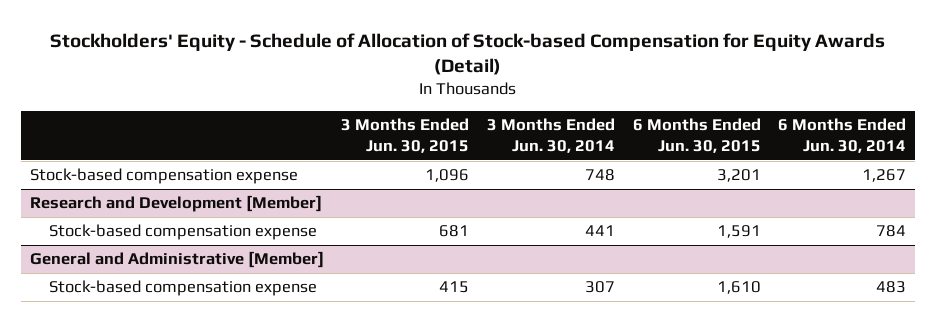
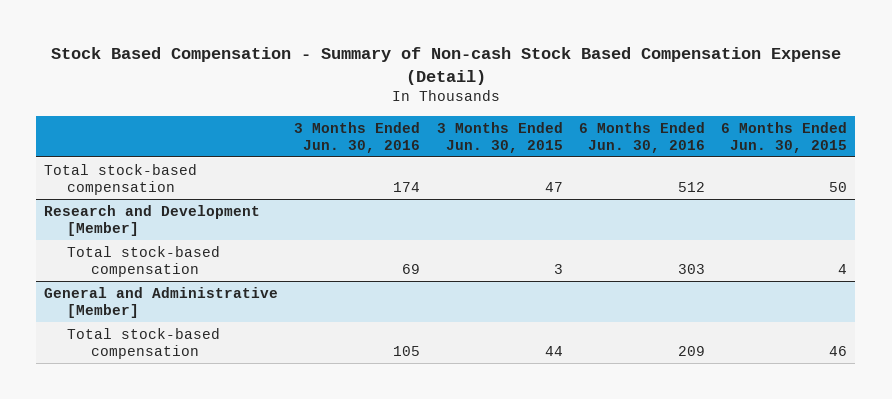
[50,32,886,76] Stockholders' Equity - Schedule of Allocation of Stock-based Compensation for Equity Awards (Detail) -> [50,46,841,85] Stock Based Compensation - Summary of Non-cash Stock Based Compensation Expense (Detail)
[487,118,616,153] 3 Months Ended Jun. 30, 2014 -> none
[778,118,907,153] 6 Months Ended Jun. 30, 2014 -> none
none -> [294,121,421,153] 3 Months Ended Jun. 30, 2016
none -> [579,121,706,153] 6 Months Ended Jun. 30, 2016
[29,168,298,185] Stock-based compensation expense -> [44,163,198,195] Total stock-based compensation
[425,169,470,183] 1,096 -> [544,181,563,192] 47
[716,169,761,183] 3,201 -> [829,181,848,192] 50
[49,224,318,241] Stock-based compensation expense -> [67,245,221,277] Total stock-based compensation
[439,225,470,238] 681 -> [553,263,563,274] 3
[716,225,761,239] 1,591 -> [838,263,848,274] 4
[49,280,318,297] Stock-based compensation expense -> [67,327,221,359] Total stock-based compensation
[439,281,470,294] 415 -> [544,345,563,356] 44
[716,281,761,295] 1,610 -> [829,345,848,356] 46

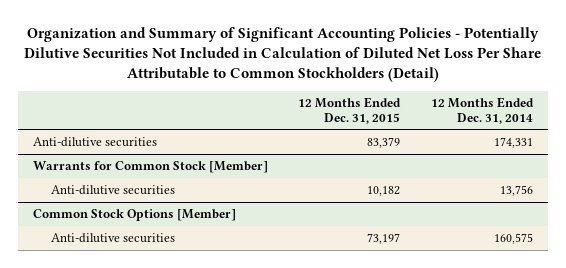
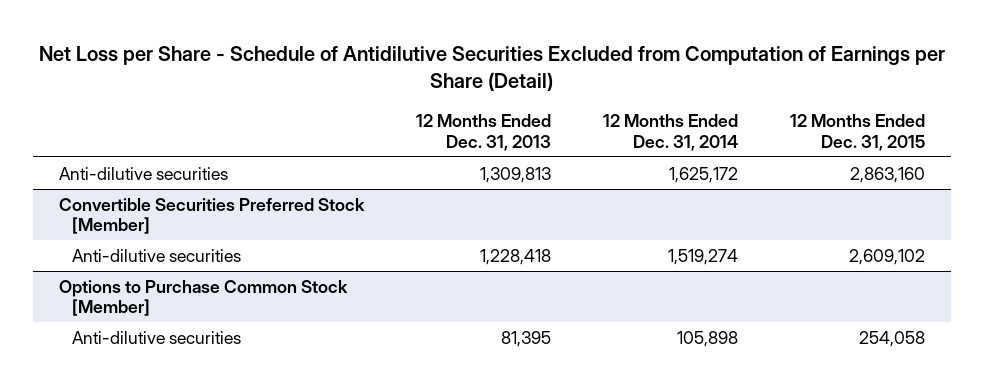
[23,26,541,82] Organization and Summary of Significant Accounting Policies - Potentially Dilutive Securities Not Included in Calculation of Diluted Net Loss Per Share Attributable to Common Stockholders (Detail) -> [39,45,946,91] Net Loss per Share - Schedule of Antidilutive Securities Excluded from Computation of Earnings per Share (Detail)
none -> [416,114,552,151] 12 Months Ended Dec. 31, 2013
[33,160,269,173] Warrants for Common Stock [Member] -> none
[367,136,401,148] 83,379 -> [850,166,926,183] 2,863,160
[493,136,533,148] 174,331 -> [669,166,739,183] 1,625,172
none -> [59,197,366,235] Convertible Securities Preferred Stock [Member]
[367,185,401,196] 10,182 -> [849,248,926,265] 2,609,102
[499,184,533,196] 13,756 -> [668,248,739,265] 1,519,274
[33,208,237,221] Common Stock Options [Member] -> [59,279,349,317] Options to Purchase Common Stock [Member]
[367,232,401,244] 73,197 -> [859,330,926,347] 254,058
[493,232,533,244] 160,575 -> [677,330,739,347] 105,898

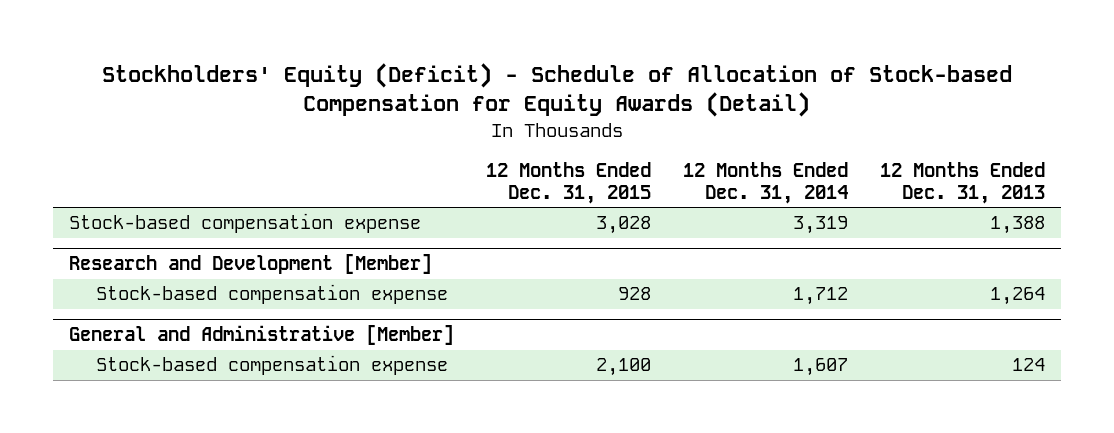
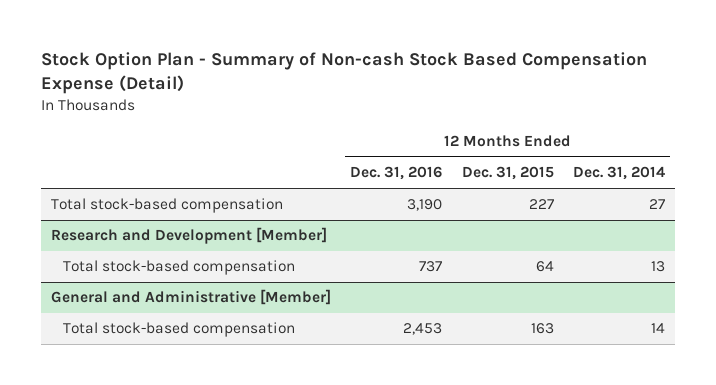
[101,63,1012,118] Stockholders' Equity (Deficit) - Schedule of Allocation of Stock-based Compensation for Equity Awards (Detail) -> [41,52,648,95] Stock Option Plan - Summary of Non-cash Stock Based Compensation Expense (Detail)
[879,161,1045,204] 12 Months Ended Dec. 31, 2013 -> none
none -> [350,166,443,181] Dec. 31, 2016
[68,213,421,234] Stock-based compensation expense -> [51,198,284,214] Total stock-based compensation
[595,216,651,235] 3,028 -> [528,199,554,210] 227
[792,216,848,235] 3,319 -> [648,199,665,210] 27
[95,284,448,305] Stock-based compensation expense -> [62,260,295,276] Total stock-based compensation
[617,287,651,301] 928 -> [535,261,554,273] 64
[792,287,848,306] 1,712 -> [650,261,665,273] 13
[95,355,448,376] Stock-based compensation expense -> [62,322,295,338] Total stock-based compensation
[595,358,651,377] 2,100 -> [530,323,554,335] 163
[792,358,848,377] 1,607 -> [650,323,665,334] 14

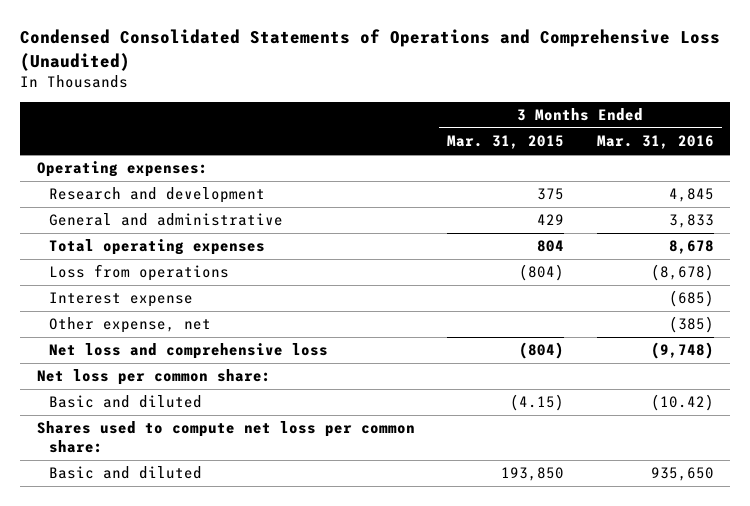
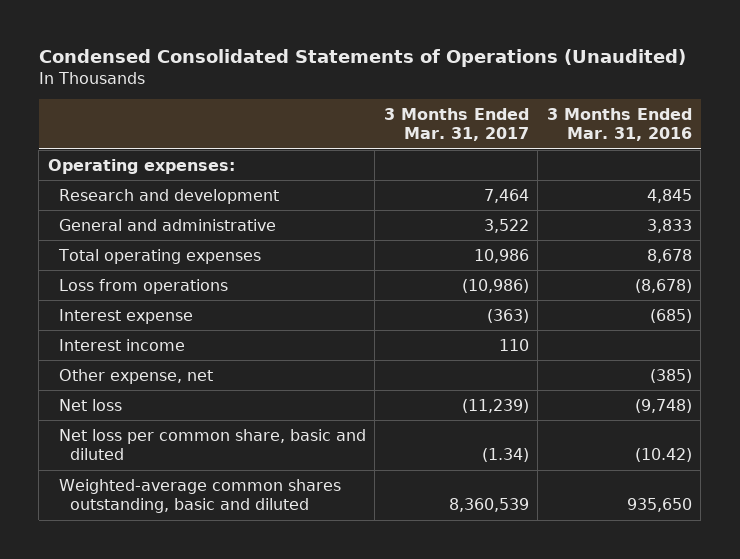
[20,29,721,71] Condensed Consolidated Statements of Operations and Comprehensive Loss (Unaudited) -> [38,48,686,67] Condensed Consolidated Statements of Operations (Unaudited)
[447,135,565,150] Mar. 31, 2015 -> none
none -> [383,107,529,142] 3 Months Ended Mar. 31, 2017
none -> [58,338,185,351] Interest income
[36,369,271,386] Net loss per common share: -> none
[36,421,415,454] Shares used to compute net loss per common share: -> none
[48,343,328,360] Net loss and comprehensive loss -> [58,398,122,411] Net loss
[48,395,202,409] Basic and diluted -> [58,428,366,461] Net loss per common share, basic and diluted
[48,466,202,480] Basic and diluted -> [58,478,341,514] Weighted-average common shares outstanding, basic and diluted

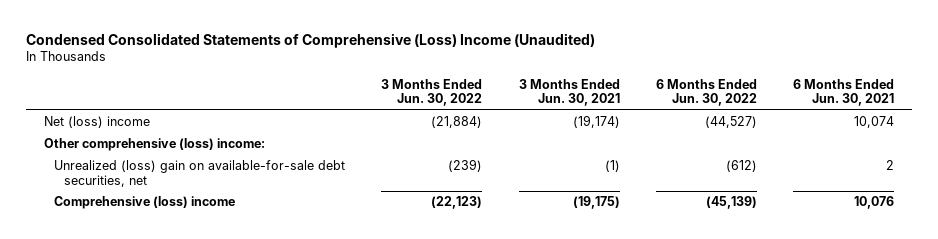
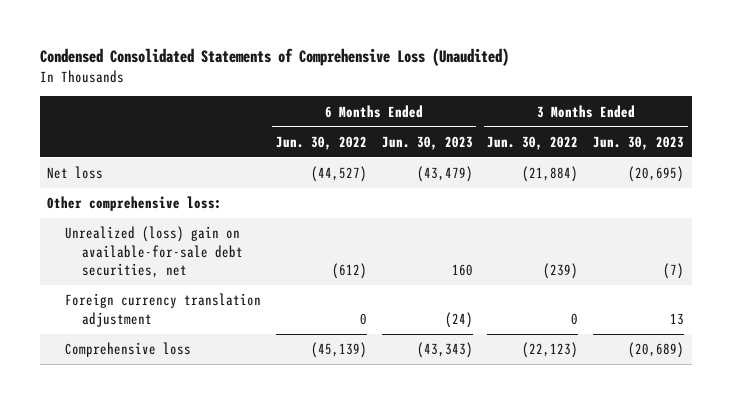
[25,32,595,48] Condensed Consolidated Statements of Comprehensive (Loss) Income (Unaudited) -> [39,48,509,67] Condensed Consolidated Statements of Comprehensive Loss (Unaudited)
[518,78,620,107] 3 Months Ended Jun. 30, 2021 -> none
[793,78,895,107] 6 Months Ended Jun. 30, 2021 -> none
none -> [381,135,473,150] Jun. 30, 2023
none -> [593,135,685,150] Jun. 30, 2023
[43,116,150,129] Net (loss) income -> [47,166,104,180] Net loss
[43,138,265,152] Other comprehensive (loss) income: -> [47,196,223,212] Other comprehensive loss:
none -> [64,293,261,327] Foreign currency translation adjustment
[53,196,235,210] Comprehensive (loss) income -> [64,342,191,358] Comprehensive loss

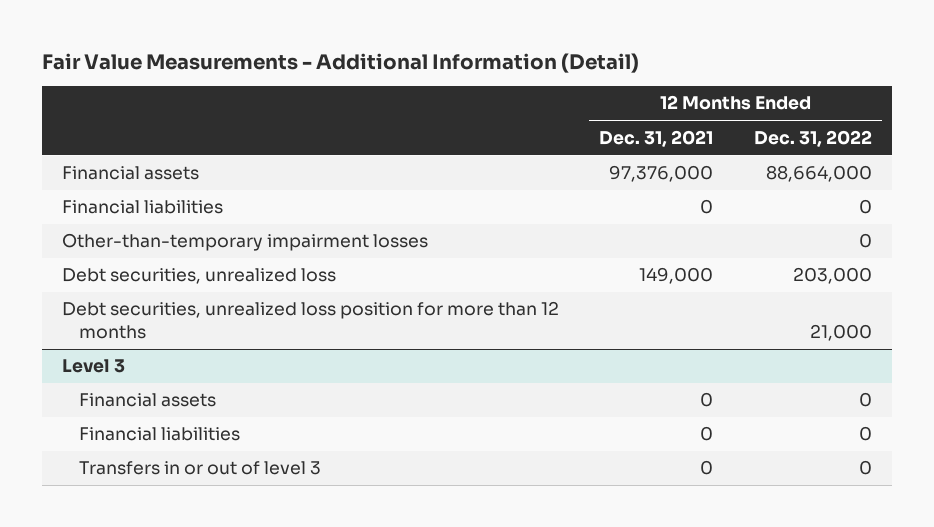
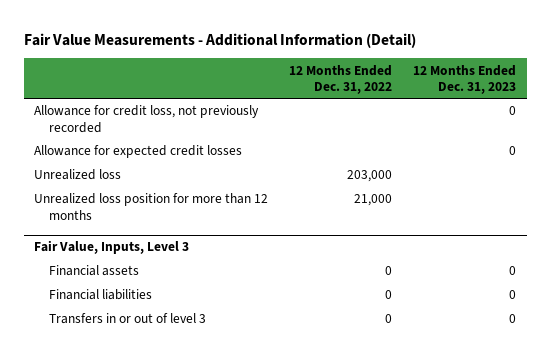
[599,129,714,147] Dec. 31, 2021 -> none
none -> [413,64,517,95] 12 Months Ended Dec. 31, 2023
[61,166,199,181] Financial assets -> none
[61,200,223,215] Financial liabilities -> none
[61,233,428,252] Other-than-temporary impairment losses -> none
none -> [34,105,260,133] Allowance for credit loss, not previously recorded
none -> [34,145,243,159] Allowance for expected credit losses
[61,268,336,285] Debt securities, unrealized loss -> [34,169,122,181] Unrealized loss
[61,301,559,339] Debt securities, unrealized loss position for more than 12 months -> [34,193,269,220] Unrealized loss position for more than 12 months
[61,359,125,374] Level 3 -> [34,240,190,255] Fair Value, Inputs, Level 3

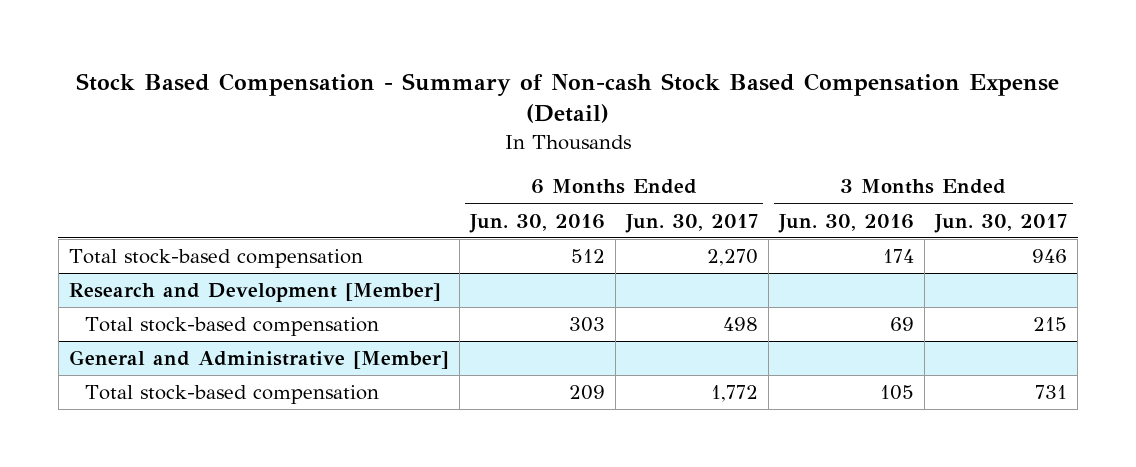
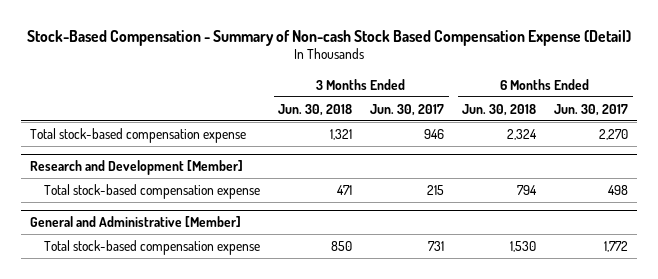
[76,72,1060,124] Stock Based Compensation - Summary of Non-cash Stock Based Compensation Expense (Detail) -> [27,29,632,46] Stock-Based Compensation - Summary of Non-cash Stock Based Compensation Expense (Detail)
[469,213,606,233] Jun. 30, 2016 -> none
[778,213,915,233] Jun. 30, 2016 -> none
none -> [278,103,353,116] Jun. 30, 2018
none -> [462,103,537,116] Jun. 30, 2018
[68,249,363,269] Total stock-based compensation -> [29,127,246,143] Total stock-based compensation expense
[85,317,380,337] Total stock-based compensation -> [44,183,261,199] Total stock-based compensation expense
[85,385,380,405] Total stock-based compensation -> [44,239,261,255] Total stock-based compensation expense

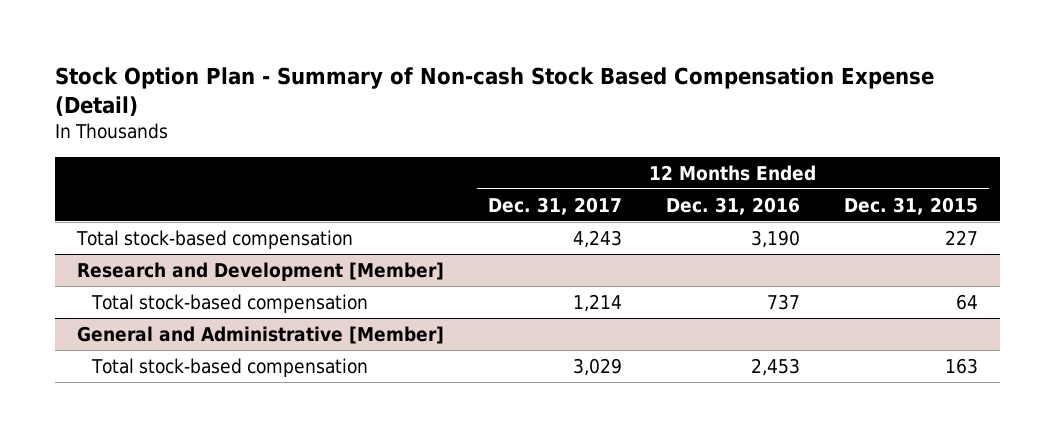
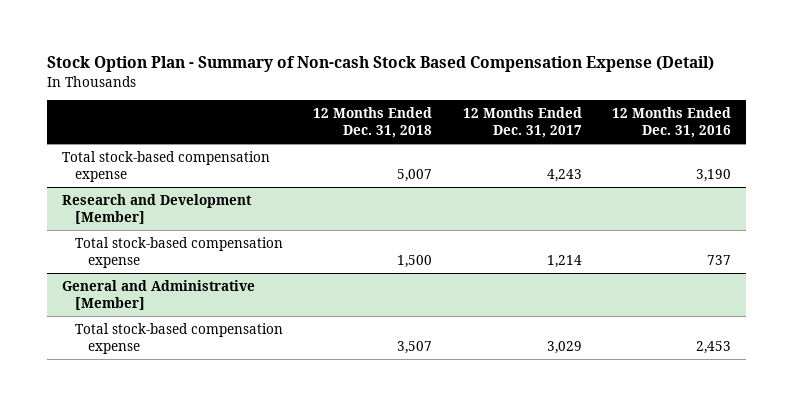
[843,196,978,215] Dec. 31, 2015 -> none
none -> [313,106,433,139] 12 Months Ended Dec. 31, 2018
[75,229,353,249] Total stock-based compensation -> [62,150,271,182] Total stock-based compensation expense
[90,293,368,313] Total stock-based compensation -> [75,236,284,268] Total stock-based compensation expense
[90,357,368,377] Total stock-based compensation -> [75,322,284,354] Total stock-based compensation expense

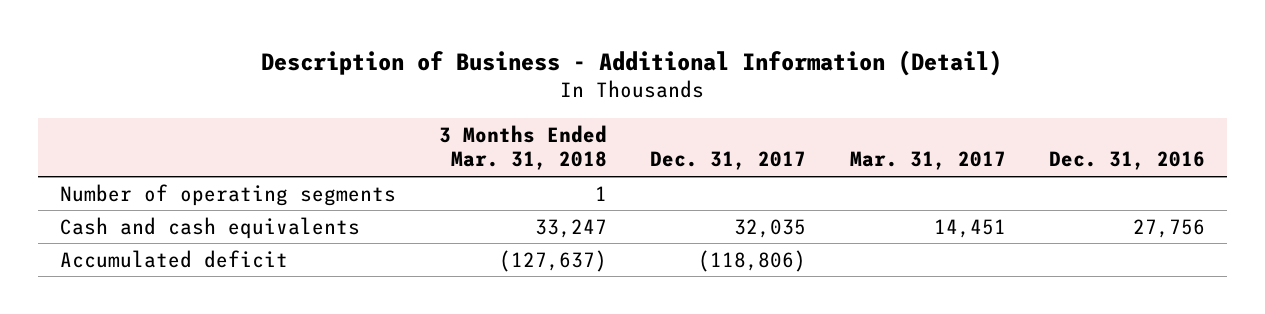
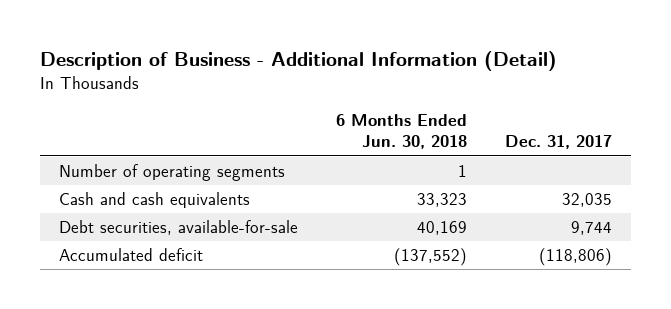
[438,124,607,171] 3 Months Ended Mar. 31, 2018 -> none
[849,151,1006,171] Mar. 31, 2017 -> none
[1049,151,1206,171] Dec. 31, 2016 -> none
none -> [335,113,467,150] 6 Months Ended Jun. 30, 2018
none -> [58,220,298,236] Debt securities, available-for-sale

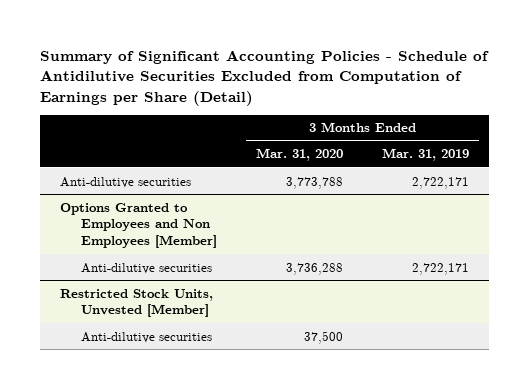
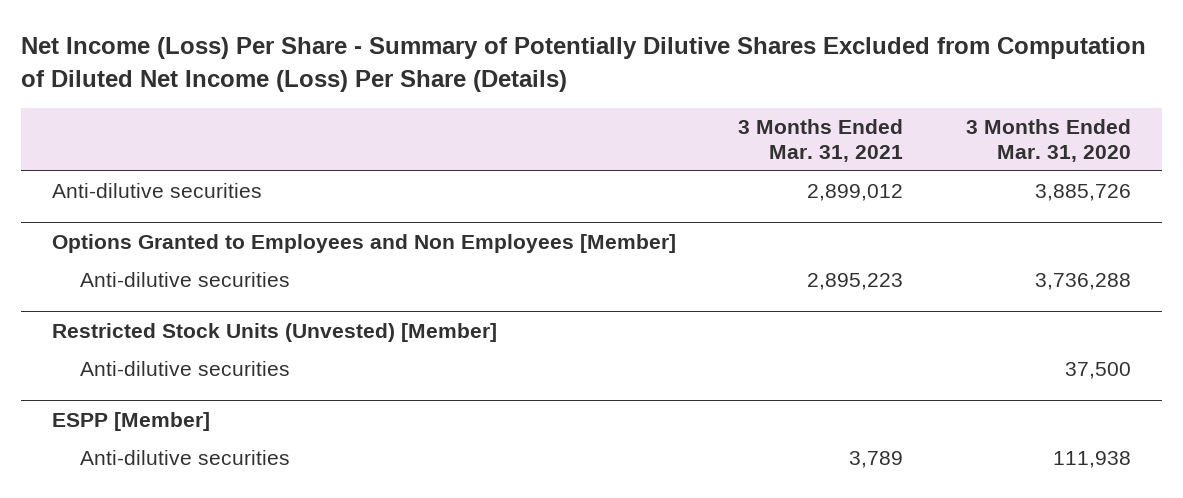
[40,49,490,106] Summary of Significant Accounting Policies - Schedule of Antidilutive Securities Excluded from Computation of Earnings per Share (Detail) -> [21,36,1147,92] Net Income (Loss) Per Share - Summary of Potentially Dilutive Shares Excluded from Computation of Diluted Net Income (Loss) Per Share (Details)
[382,148,470,162] Mar. 31, 2019 -> none
none -> [738,118,904,162] 3 Months Ended Mar. 31, 2021
[286,176,344,189] 3,773,788 -> [1034,184,1131,202] 3,885,726
[59,288,213,318] Restricted Stock Units, Unvested [Member] -> [52,322,498,342] Restricted Stock Units (Unvested) [Member]
none -> [52,411,211,431] ESPP [Member]
none -> [80,450,291,466] Anti-dilutive securities

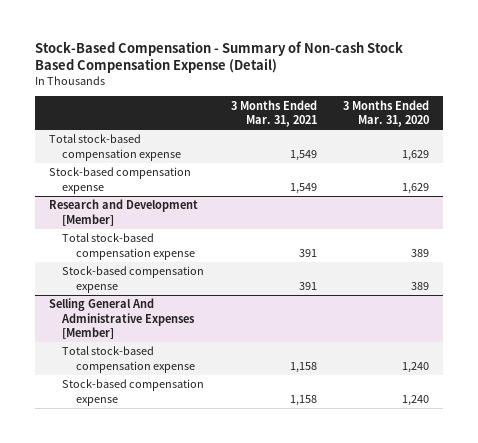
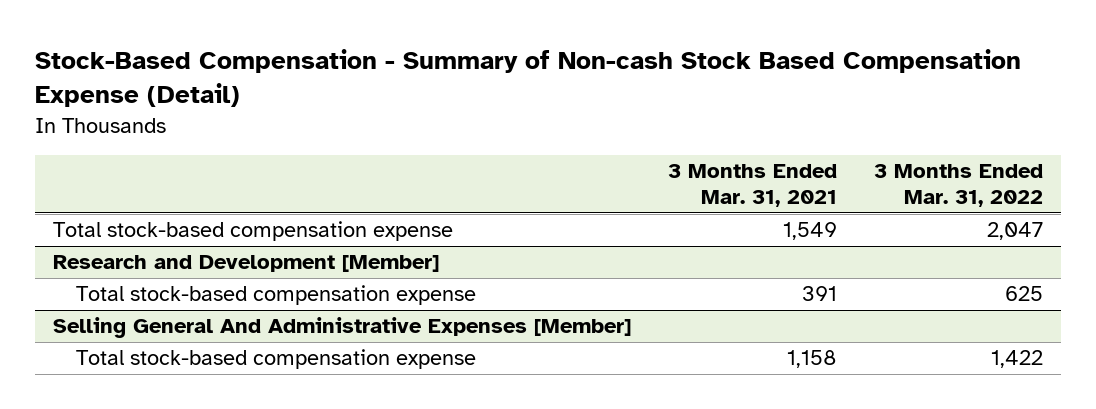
[343,99,430,127] 3 Months Ended Mar. 31, 2020 -> none
none -> [873,164,1043,208] 3 Months Ended Mar. 31, 2022
[48,167,191,194] Stock-based compensation expense -> none
[62,266,205,293] Stock-based compensation expense -> none
[62,379,205,406] Stock-based compensation expense -> none

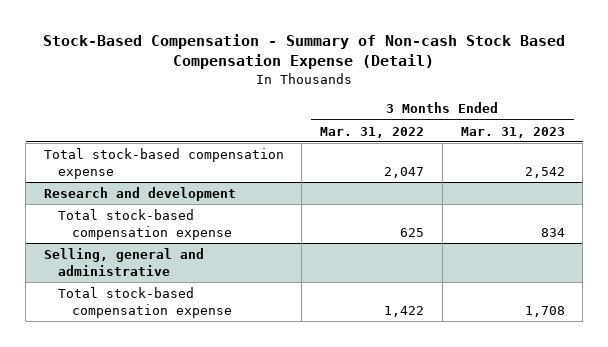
[667,164,837,208] 3 Months Ended Mar. 31, 2021 -> none
none -> [460,126,565,138] Mar. 31, 2023
[53,255,440,273] Research and Development [Member] -> [43,186,236,201] Research and development
[53,317,632,339] Selling General And Administrative Expenses [Member] -> [43,247,204,277] Selling, general and administrative

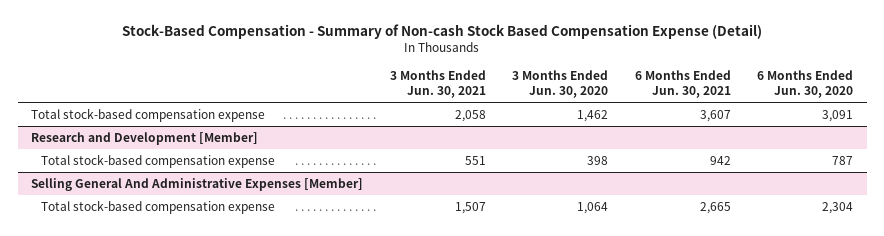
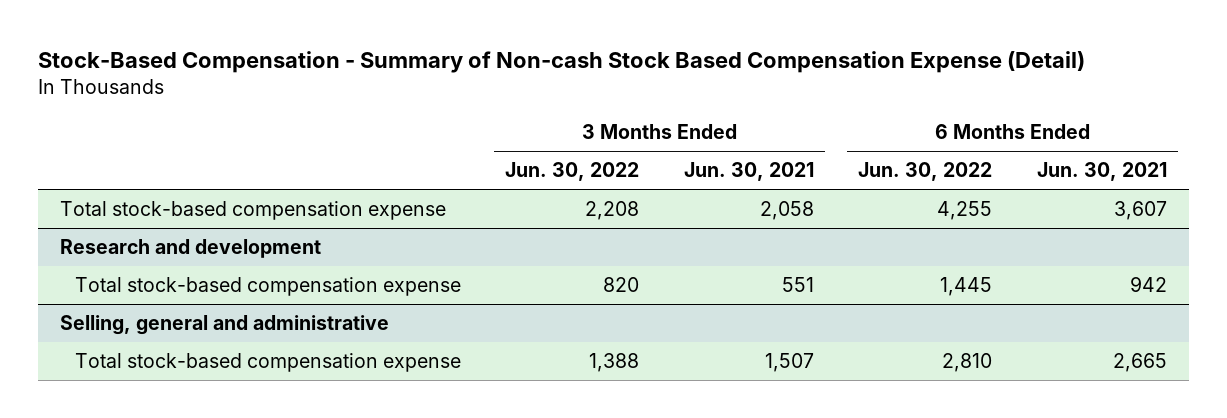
[512,69,609,98] 3 Months Ended Jun. 30, 2020 -> none
[757,69,854,98] 6 Months Ended Jun. 30, 2020 -> none
none -> [505,162,640,182] Jun. 30, 2022
none -> [858,162,993,182] Jun. 30, 2022
[30,131,258,145] Research and Development [Member] -> [60,239,322,259] Research and development
[30,177,363,191] Selling General And Administrative Expenses [Member] -> [60,315,390,336] Selling, general and administrative

